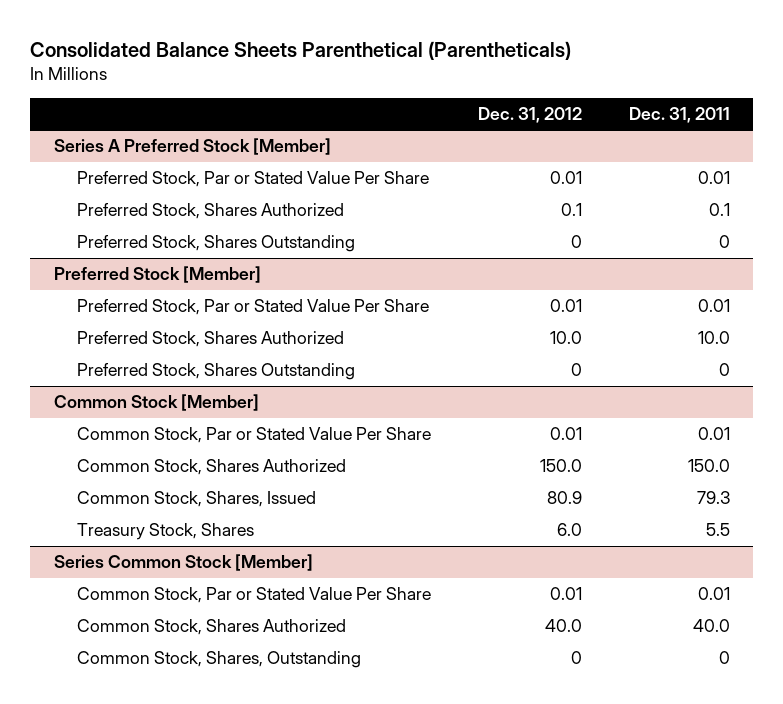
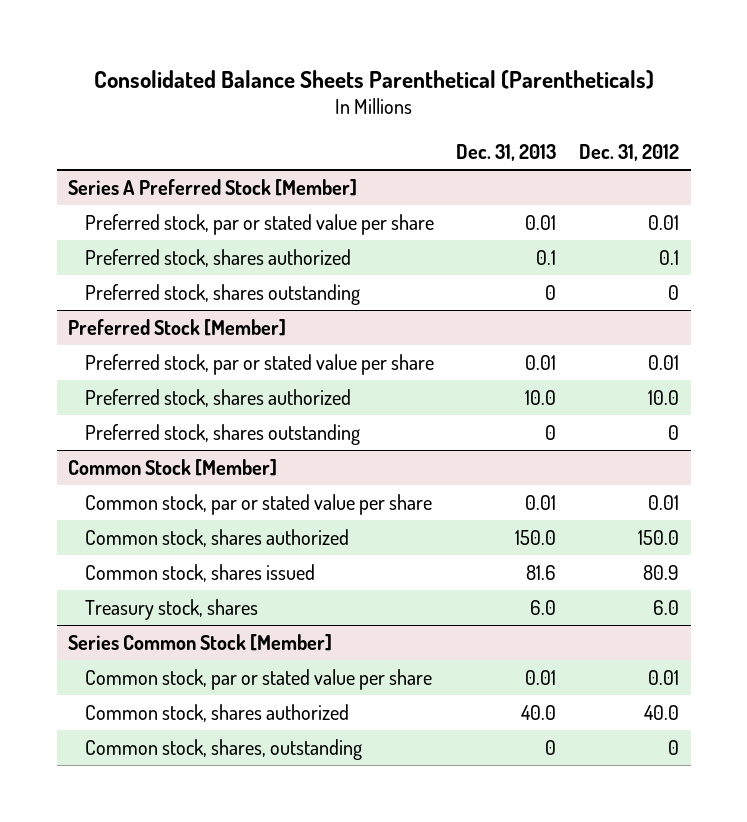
[628,106,730,123] Dec. 31, 2011 -> none
none -> [456,144,557,162] Dec. 31, 2013
[76,171,429,188] Preferred Stock, Par or Stated Value Per Share -> [84,213,434,235] Preferred stock, par or stated value per share
[76,203,344,220] Preferred Stock, Shares Authorized -> [84,248,351,267] Preferred stock, shares authorized
[76,235,355,253] Preferred Stock, Shares Outstanding -> [84,283,360,305] Preferred stock, shares outstanding
[76,299,429,316] Preferred Stock, Par or Stated Value Per Share -> [84,353,434,375] Preferred stock, par or stated value per share
[76,331,344,348] Preferred Stock, Shares Authorized -> [84,388,351,407] Preferred stock, shares authorized
[76,363,355,381] Preferred Stock, Shares Outstanding -> [84,423,360,445] Preferred stock, shares outstanding
[76,427,431,444] Common Stock, Par or Stated Value Per Share -> [84,493,432,515] Common stock, par or stated value per share
[76,459,346,476] Common Stock, Shares Authorized -> [84,528,349,547] Common stock, shares authorized
[76,491,316,508] Common Stock, Shares, Issued -> [84,563,315,582] Common stock, shares issued
[76,523,254,541] Treasury Stock, Shares -> [84,598,258,620] Treasury stock, shares
[76,587,431,604] Common Stock, Par or Stated Value Per Share -> [84,668,432,690] Common stock, par or stated value per share
[76,619,346,636] Common Stock, Shares Authorized -> [84,703,349,722] Common stock, shares authorized
[76,651,361,669] Common Stock, Shares, Outstanding -> [84,738,362,760] Common stock, shares, outstanding

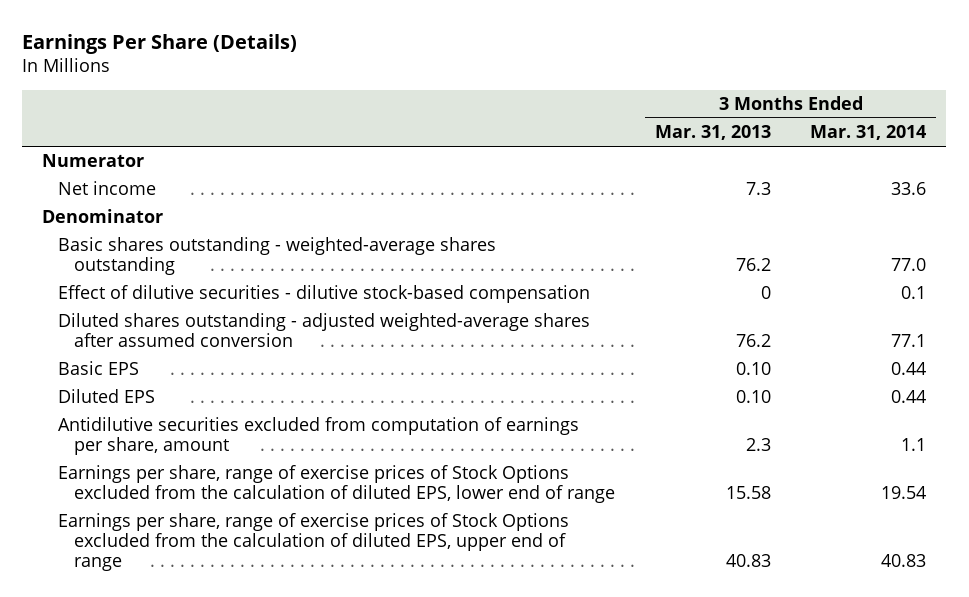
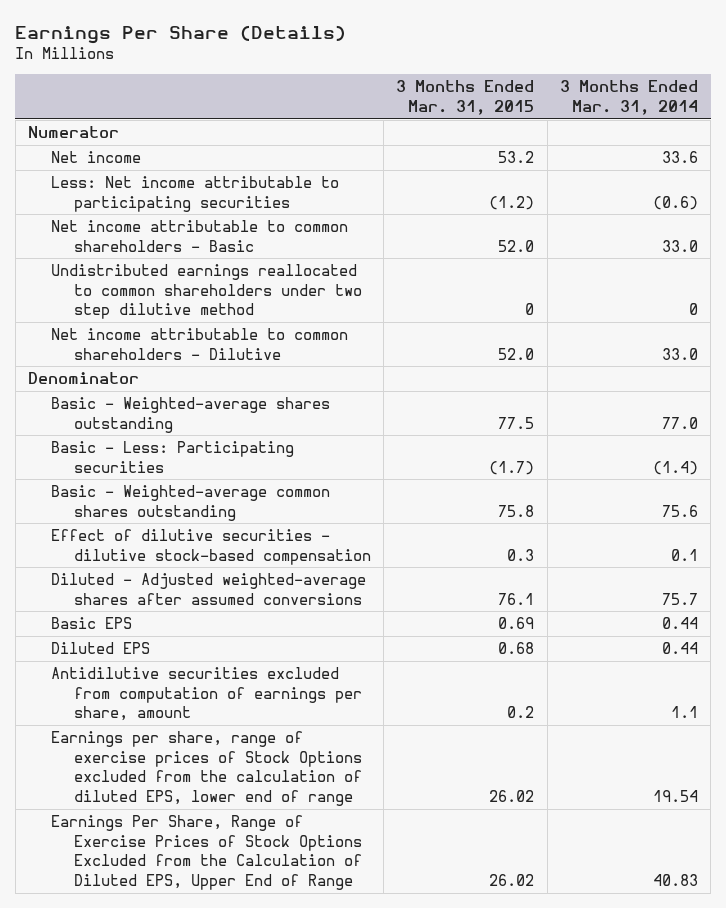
[654,125,771,141] Mar. 31, 2013 -> none
none -> [396,80,535,115] 3 Months Ended Mar. 31, 2015
none -> [50,176,339,212] Less: Net income attributable to participating securities
none -> [50,220,348,252] Net income attributable to common shareholders - Basic
none -> [50,264,362,320] Undistributed earnings reallocated to common shareholders under two step dilutive method
none -> [50,328,348,360] Net income attributable to common shareholders - Dilutive
none -> [50,397,330,433] Basic - Weighted-average shares outstanding
none -> [50,441,294,473] Basic - Less: Participating securities
[58,237,497,276] Basic shares outstanding - weighted-average shares outstanding -> [50,485,330,521] Basic - Weighted-average common shares outstanding
[891,258,927,272] 77.0 -> [661,504,698,517] 75.6
[58,313,591,348] Diluted shares outstanding - adjusted weighted-average shares after assumed conversion -> [50,573,366,605] Diluted - Adjusted weighted-average shares after assumed conversions
[891,334,927,348] 77.1 -> [661,592,698,605] 75.7
[58,513,570,572] Earnings per share, range of exercise prices of Stock Options excluded from the calculation of diluted EPS, upper end of range -> [50,815,362,890] Earnings Per Share, Range of Exercise Prices of Stock Options Excluded from the Calculation of Diluted EPS, Upper End of Range

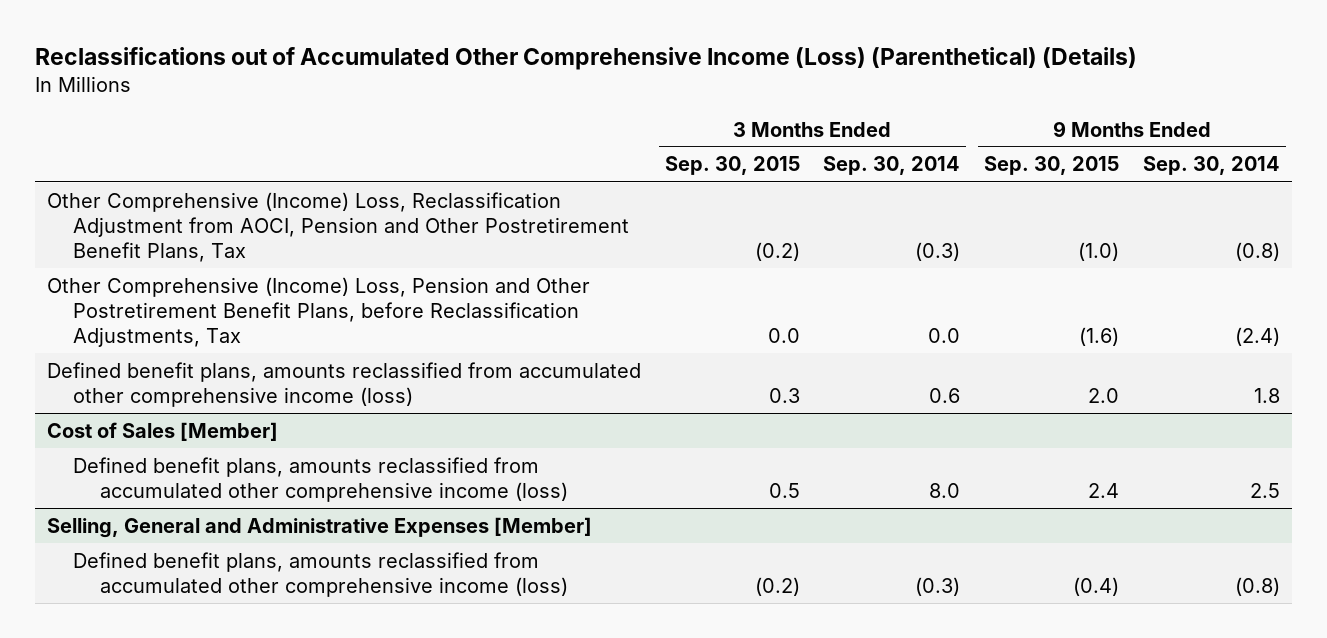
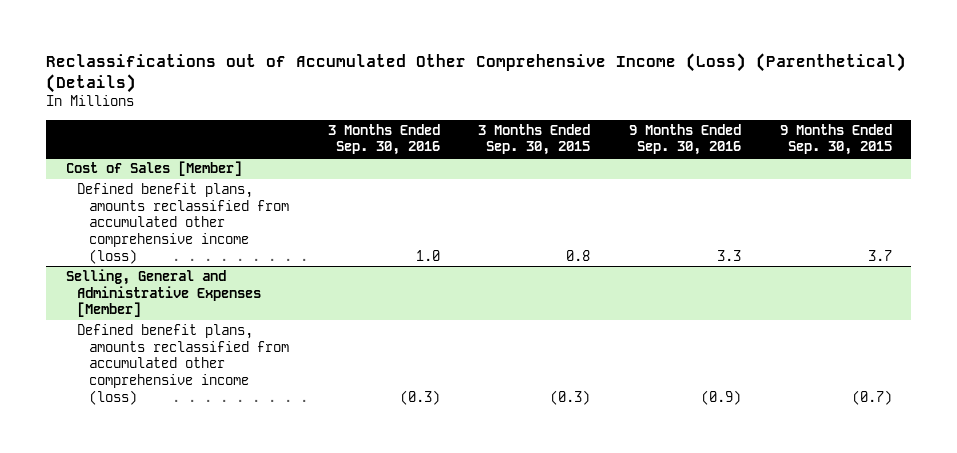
[823,156,961,176] Sep. 30, 2014 -> none
[1143,156,1281,176] Sep. 30, 2014 -> none
none -> [327,123,440,156] 3 Months Ended Sep. 30, 2016
none -> [628,123,741,156] 9 Months Ended Sep. 30, 2016
[46,191,630,262] Other Comprehensive (Income) Loss, Reclassification Adjustment from AOCI, Pension and Other Postretirement Benefit Plans, Tax -> none
[46,276,590,347] Other Comprehensive (Income) Loss, Pension and Other Postretirement Benefit Plans, before Reclassification Adjustments, Tax -> none
[46,361,641,407] Defined benefit plans, amounts reclassified from accumulated other comprehensive income (loss) -> none
[768,482,800,498] 0.5 -> [566,249,591,261] 0.8
[1088,482,1120,498] 2.4 -> [867,249,892,261] 3.7
[754,576,800,596] (0.2) -> [550,389,591,405] (0.3)
[1073,576,1120,596] (0.4) -> [851,389,892,405] (0.7)

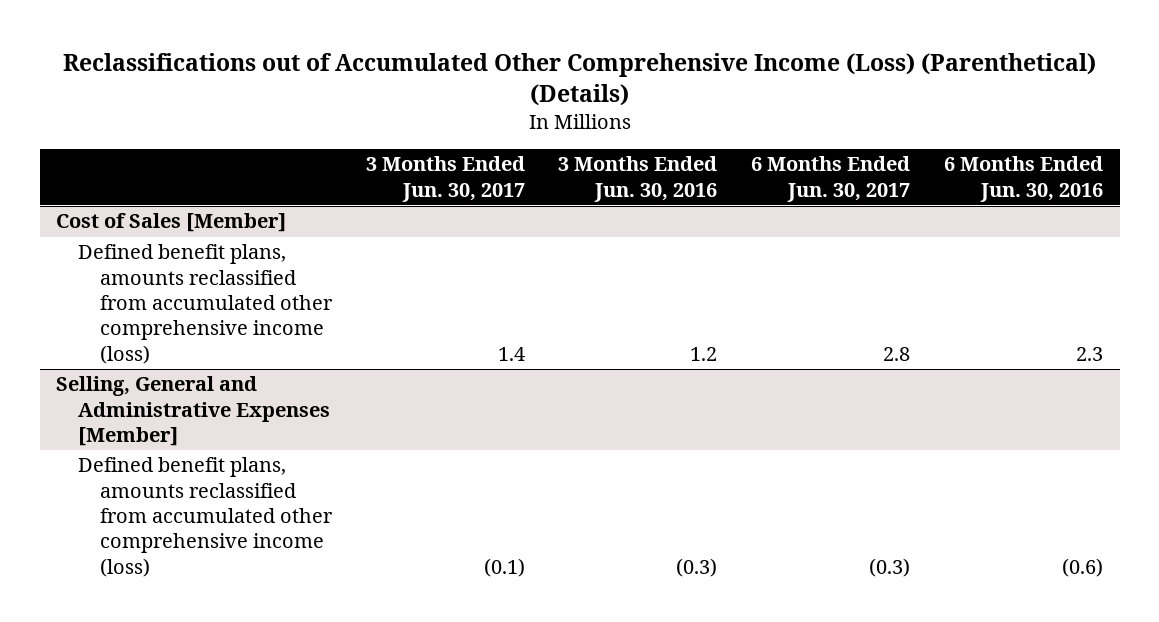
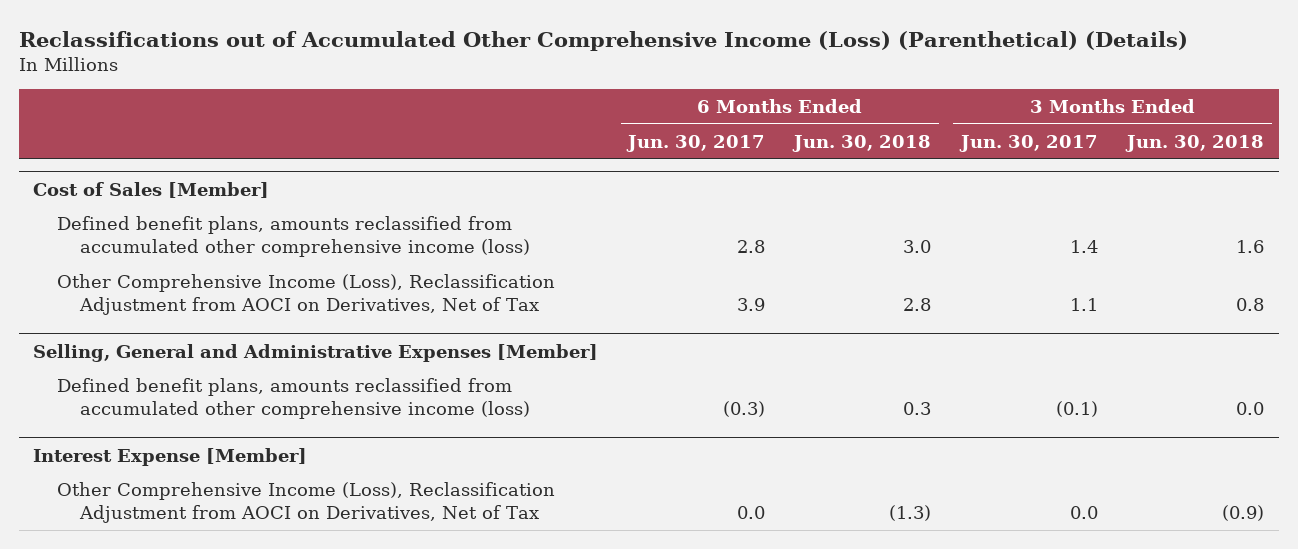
[558,156,718,202] 3 Months Ended Jun. 30, 2016 -> none
[943,156,1103,202] 6 Months Ended Jun. 30, 2016 -> none
none -> [792,135,932,153] Jun. 30, 2018
none -> [1125,135,1265,153] Jun. 30, 2018
none -> [56,274,555,316] Other Comprehensive Income (Loss), Reclassification Adjustment from AOCI on Derivatives, Net of Tax
none -> [33,447,308,466] Interest Expense [Member]
none -> [56,482,555,524] Other Comprehensive Income (Loss), Reclassification Adjustment from AOCI on Derivatives, Net of Tax

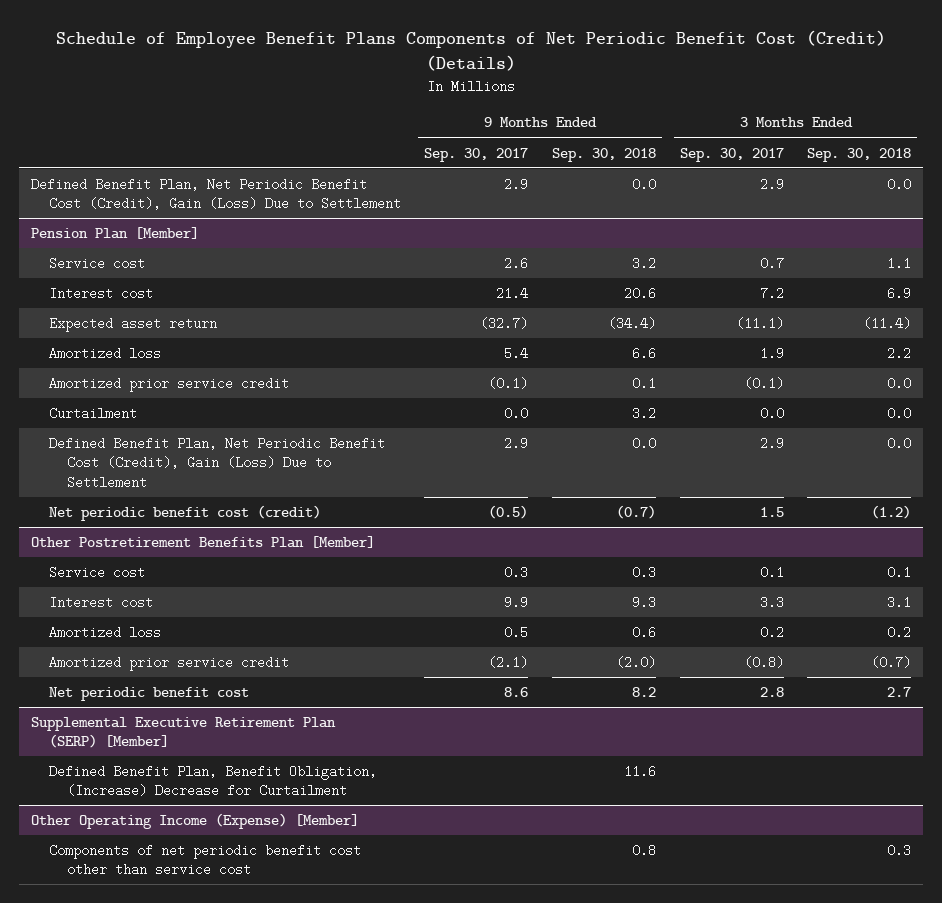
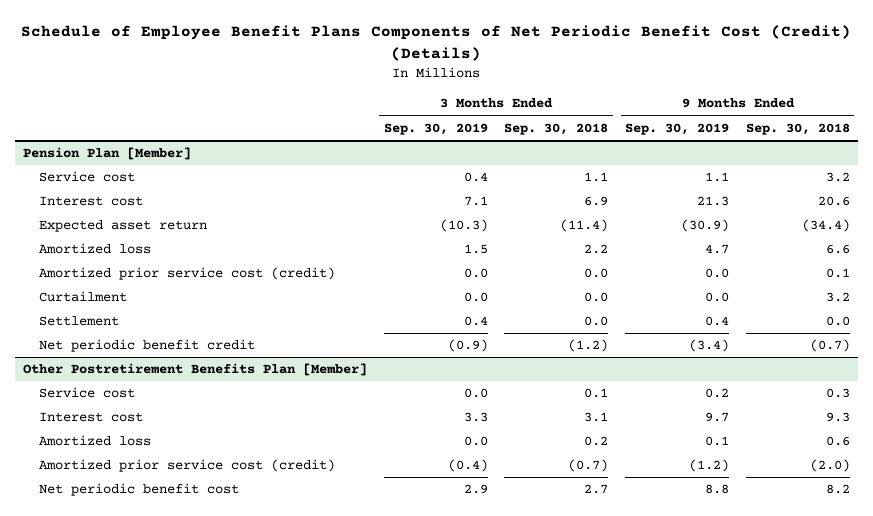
[424,147,529,162] Sep. 30, 2017 -> none
[679,147,784,162] Sep. 30, 2017 -> none
none -> [383,122,488,135] Sep. 30, 2019
none -> [625,122,730,135] Sep. 30, 2019
[30,178,401,211] Defined Benefit Plan, Net Periodic Benefit Cost (Credit), Gain (Loss) Due to Settlement -> none
[48,377,289,393] Amortized prior service credit -> [39,267,336,281] Amortized prior service cost (credit)
[48,437,385,489] Defined Benefit Plan, Net Periodic Benefit Cost (Credit), Gain (Loss) Due to Settlement -> [39,316,120,327] Settlement
[48,505,321,522] Net periodic benefit cost (credit) -> [39,339,256,353] Net periodic benefit credit
[48,656,289,672] Amortized prior service credit -> [39,459,336,473] Amortized prior service cost (credit)
[30,717,336,749] Supplemental Executive Retirement Plan (SERP) [Member] -> none
[48,765,377,798] Defined Benefit Plan, Benefit Obligation, (Increase) Decrease for Curtailment -> none
[30,813,359,830] Other Operating Income (Expense) [Member] -> none
[48,844,361,877] Components of net periodic benefit cost other than service cost -> none

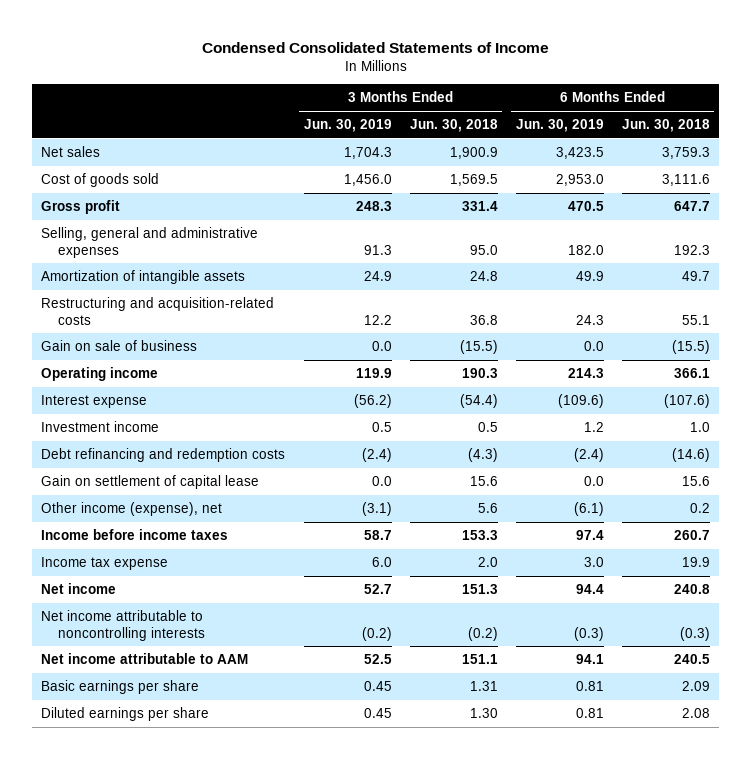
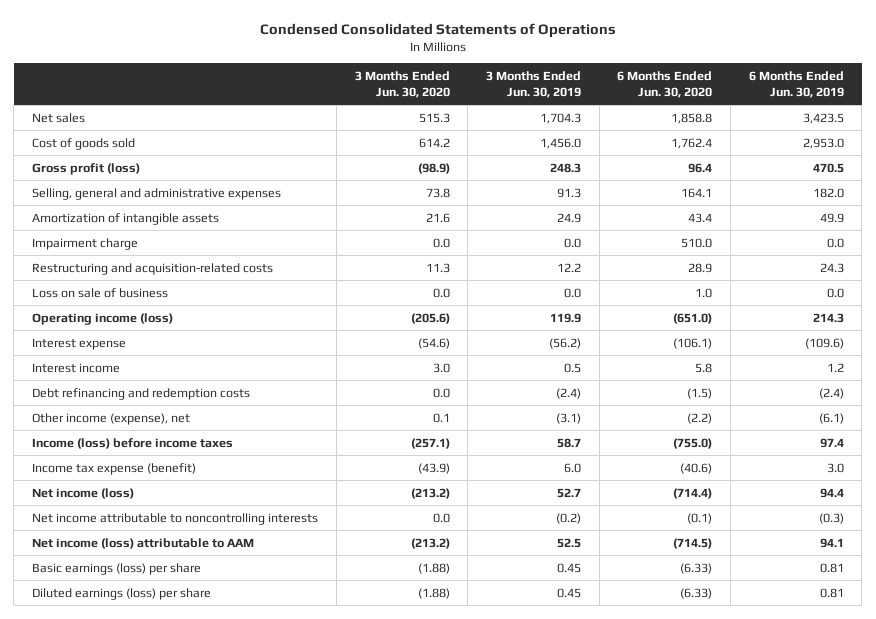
[201,42,549,54] Condensed Consolidated Statements of Income -> [259,22,616,38] Condensed Consolidated Statements of Operations
[409,119,498,133] Jun. 30, 2018 -> none
[621,119,710,133] Jun. 30, 2018 -> none
none -> [354,70,450,99] 3 Months Ended Jun. 30, 2020
none -> [617,70,713,99] 6 Months Ended Jun. 30, 2020
[41,199,121,214] Gross profit -> [32,162,141,175] Gross profit (loss)
none -> [32,237,139,250] Impairment charge
[41,339,198,351] Gain on sale of business -> [32,287,169,298] Loss on sale of business
[41,366,159,381] Operating income -> [32,312,174,325] Operating income (loss)
[41,420,160,432] Investment income -> [32,362,121,373] Interest income
[41,474,260,489] Gain on settlement of capital lease -> none
[41,528,229,540] Income before income taxes -> [32,437,234,449] Income (loss) before income taxes
[41,556,169,570] Income tax expense -> [32,462,197,475] Income tax expense (benefit)
[41,582,117,594] Net income -> [32,487,135,499] Net income (loss)
[41,652,249,664] Net income attributable to AAM -> [32,537,255,549] Net income (loss) attributable to AAM
[41,679,200,694] Basic earnings per share -> [32,562,202,575] Basic earnings (loss) per share
[41,706,210,721] Diluted earnings per share -> [32,587,212,600] Diluted earnings (loss) per share

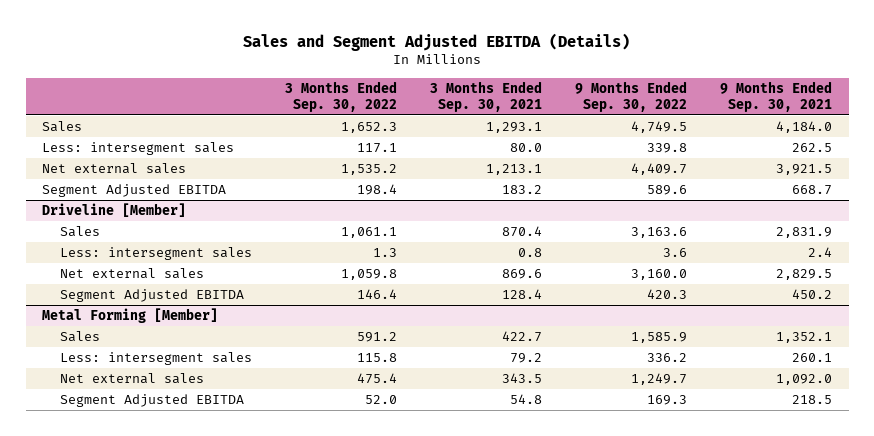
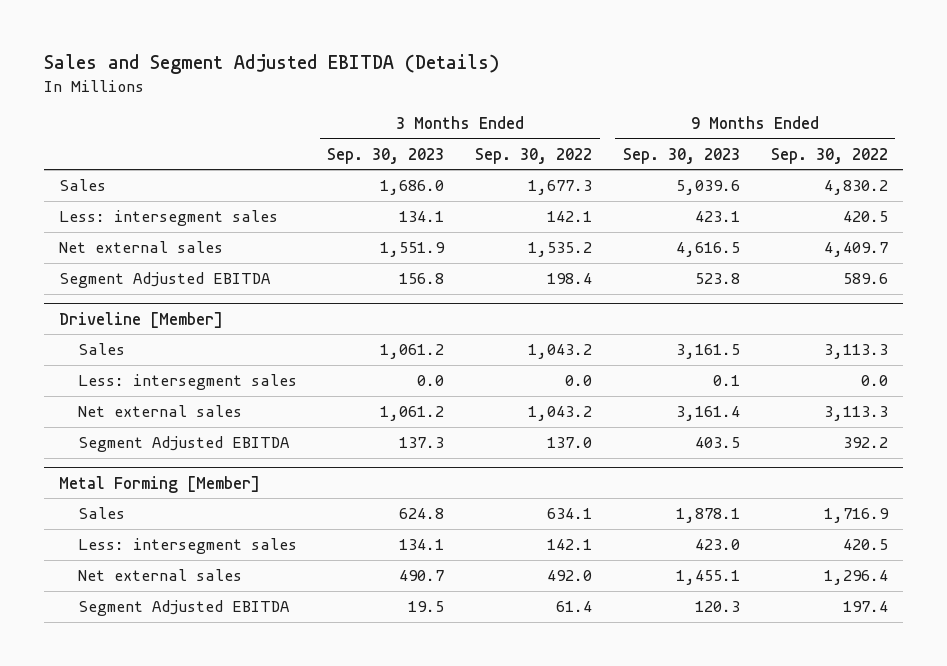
[430,80,543,112] 3 Months Ended Sep. 30, 2021 -> none
[720,80,833,112] 9 Months Ended Sep. 30, 2021 -> none
none -> [327,147,445,164] Sep. 30, 2023
none -> [622,147,740,164] Sep. 30, 2023
[341,122,398,134] 1,652.3 -> [528,180,593,196] 1,677.3
[631,121,688,134] 4,749.5 -> [823,180,888,196] 4,830.2
[357,143,398,154] 117.1 -> [547,211,593,223] 142.1
[647,143,688,154] 339.8 -> [842,211,888,223] 420.5
[341,227,398,239] 1,061.1 -> [528,344,593,360] 1,043.2
[631,227,688,239] 3,163.6 -> [823,344,888,360] 3,113.3
[373,248,398,258] 1.3 -> [565,375,593,387] 0.0
[663,248,688,258] 3.6 -> [860,375,888,387] 0.0
[341,269,398,281] 1,059.8 -> [528,406,593,422] 1,043.2
[631,269,688,281] 3,160.0 -> [823,406,888,422] 3,113.3
[357,289,398,300] 146.4 -> [547,437,593,449] 137.0
[647,289,688,300] 420.3 -> [842,437,888,449] 392.2
[357,332,398,343] 591.2 -> [547,508,593,520] 634.1
[631,332,688,344] 1,585.9 -> [823,508,889,524] 1,716.9
[357,353,398,363] 115.8 -> [547,539,593,551] 142.1
[647,353,688,363] 336.2 -> [842,539,888,551] 420.5
[357,373,398,385] 475.4 -> [547,570,593,582] 492.0
[631,373,688,386] 1,249.7 -> [823,570,888,586] 1,296.4
[365,395,398,405] 52.0 -> [556,601,593,613] 61.4
[647,395,688,406] 169.3 -> [842,601,888,613] 197.4

